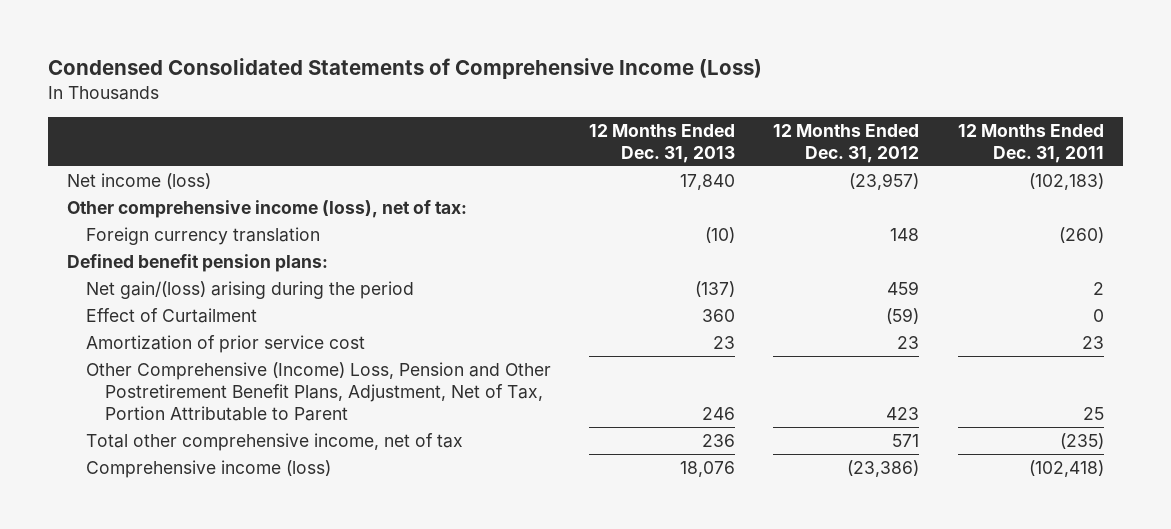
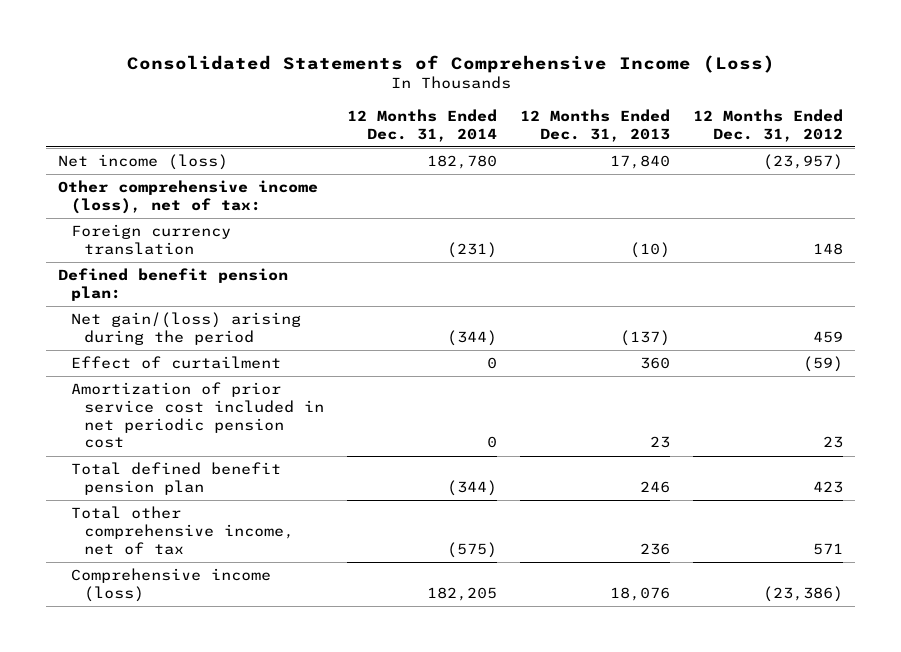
[47,58,762,80] Condensed Consolidated Statements of Comprehensive Income (Loss) -> [126,54,775,73] Consolidated Statements of Comprehensive Income (Loss)
[957,123,1104,163] 12 Months Ended Dec. 31, 2011 -> none
none -> [347,108,498,142] 12 Months Ended Dec. 31, 2014
[66,253,328,272] Defined benefit pension plans: -> [58,268,289,301] Defined benefit pension plan:
[85,307,257,323] Effect of Curtailment -> [70,356,281,370] Effect of curtailment
[85,334,365,353] Amortization of prior service cost -> [70,382,324,449] Amortization of prior service cost included in net periodic pension cost
[85,361,551,422] Other Comprehensive (Income) Loss, Pension and Other Postretirement Benefit Plans, Adjustment, Net of Tax, Portion Attributable to Parent -> [70,462,281,495] Total defined benefit pension plan

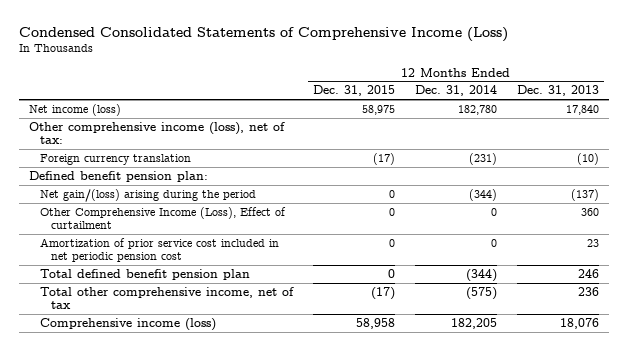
[126,54,775,73] Consolidated Statements of Comprehensive Income (Loss) -> [18,26,508,42] Condensed Consolidated Statements of Comprehensive Income (Loss)
[693,108,844,142] 12 Months Ended Dec. 31, 2012 -> none
none -> [313,85,396,97] Dec. 31, 2015
[70,356,281,370] Effect of curtailment -> [39,206,286,230] Other Comprehensive Income (Loss), Effect of curtailment

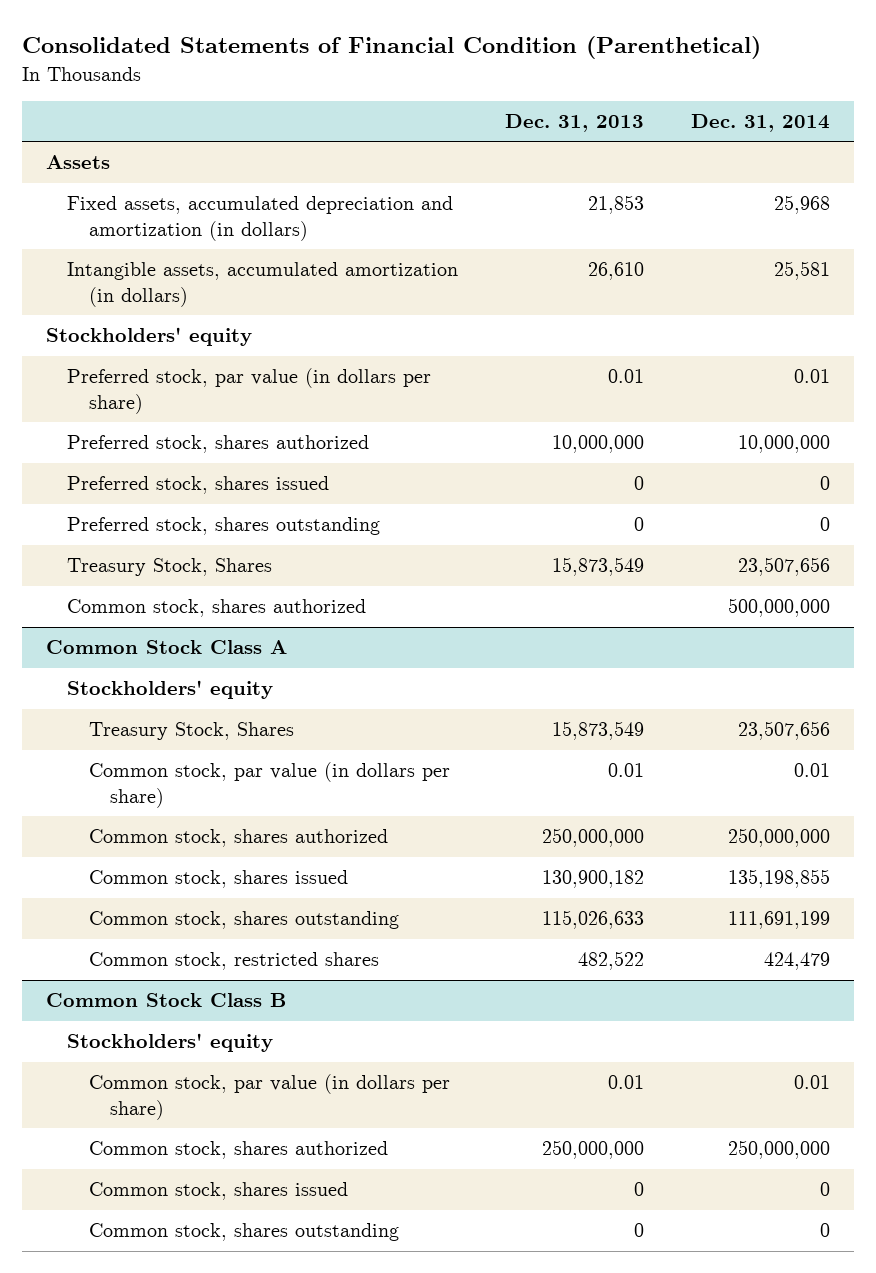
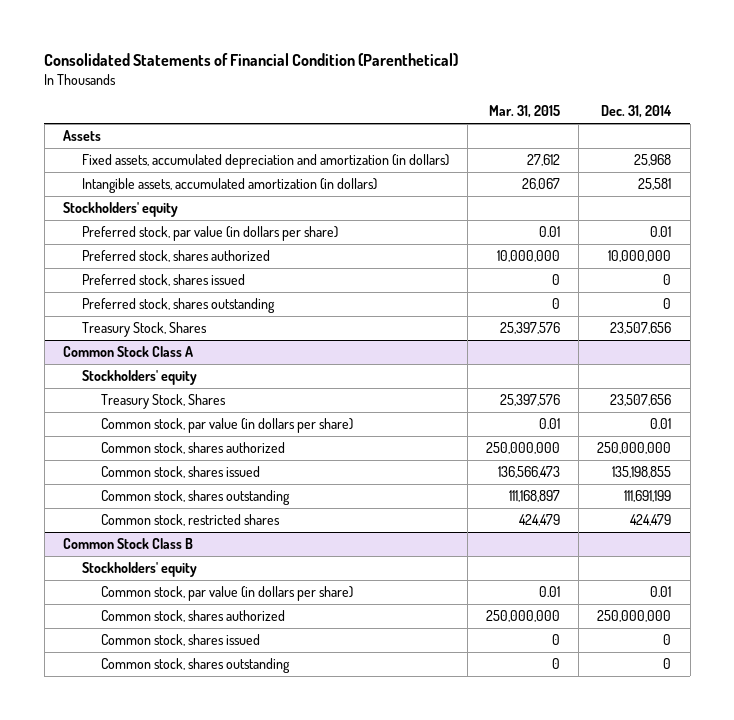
[505,113,645,132] Dec. 31, 2013 -> none
none -> [489,105,561,119] Mar. 31, 2015
[67,599,367,618] Common stock, shares authorized -> none

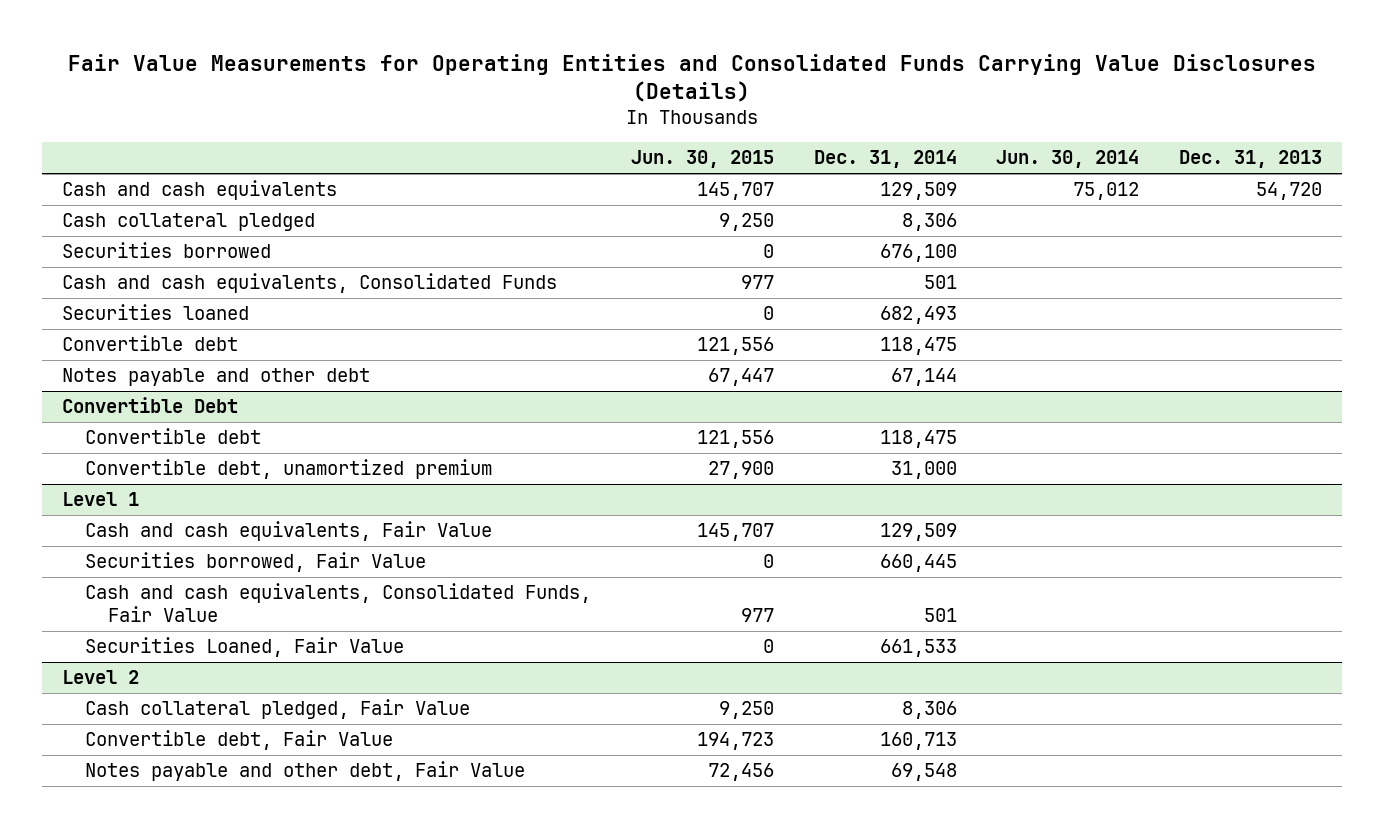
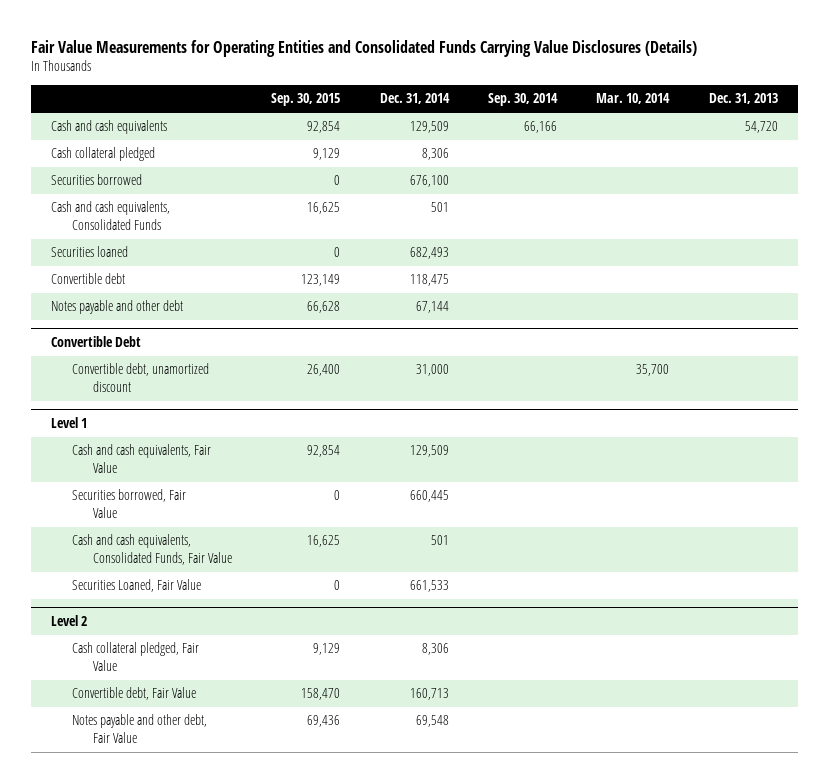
[630,150,774,169] Jun. 30, 2015 -> none
[996,150,1140,169] Jun. 30, 2014 -> none
none -> [271,93,341,107] Sep. 30, 2015
none -> [488,93,559,107] Sep. 30, 2014
none -> [596,93,671,105] Mar. 10, 2014
[85,428,262,445] Convertible debt -> none
[85,459,493,480] Convertible debt, unamortized premium -> [71,363,209,392] Convertible debt, unamortized discount

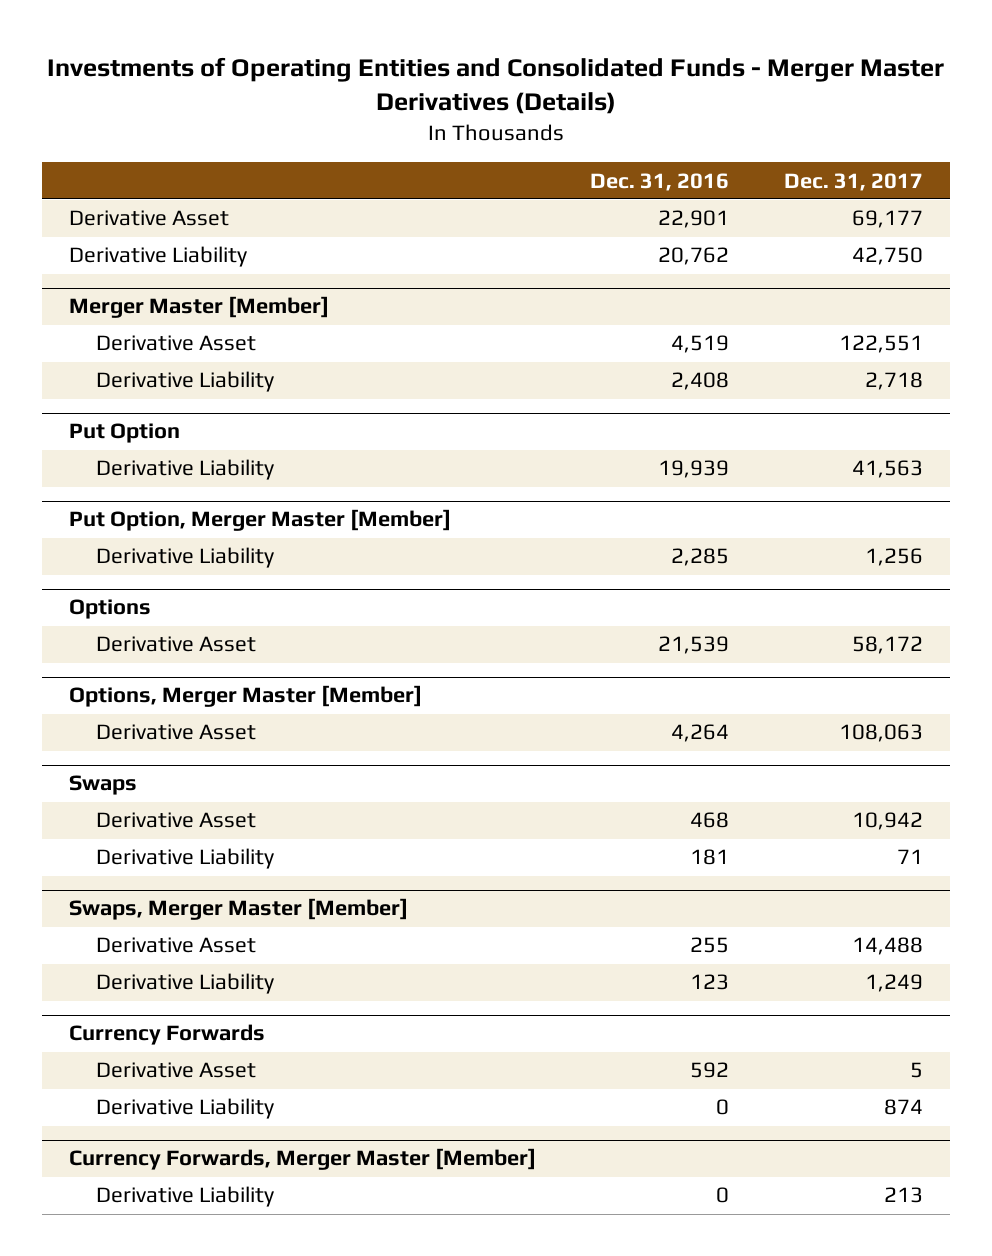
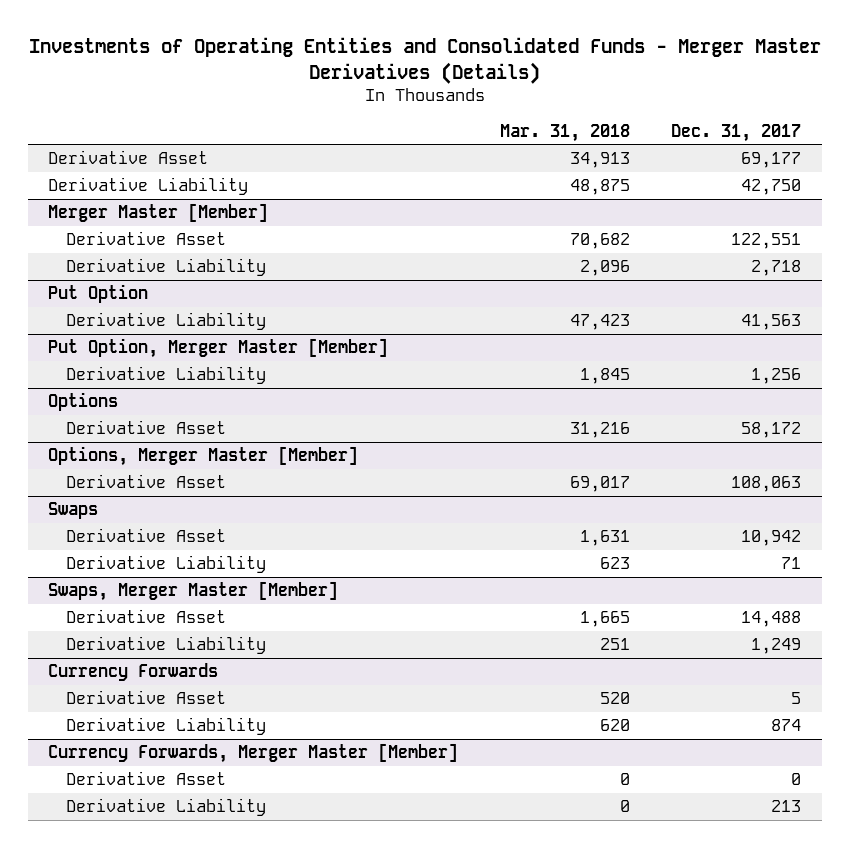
[590,172,730,191] Dec. 31, 2016 -> none
none -> [499,123,630,142] Mar. 31, 2018
none -> [66,771,227,786] Derivative Asset

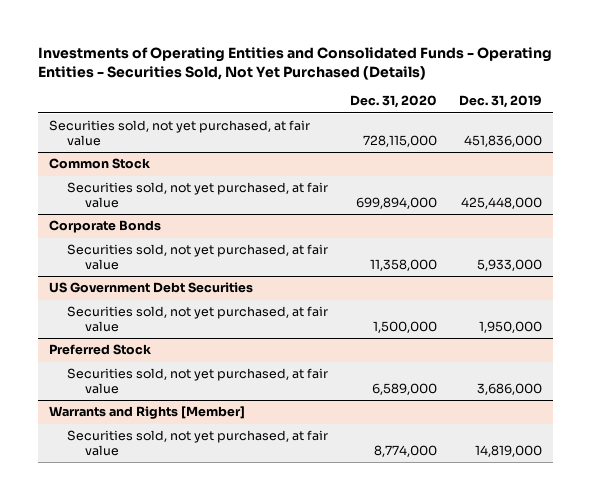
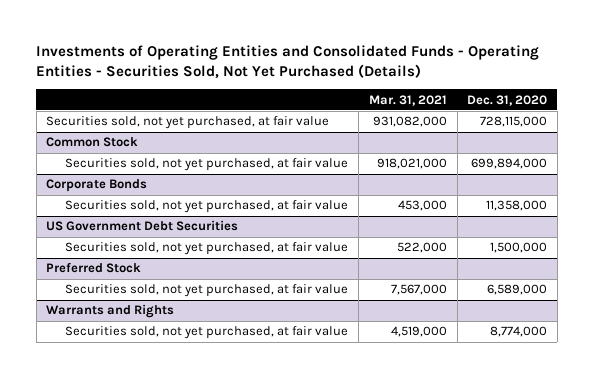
[458,95,542,109] Dec. 31, 2019 -> none
none -> [368,94,447,106] Mar. 31, 2021
[49,406,246,420] Warrants and Rights [Member] -> [46,304,175,319] Warrants and Rights

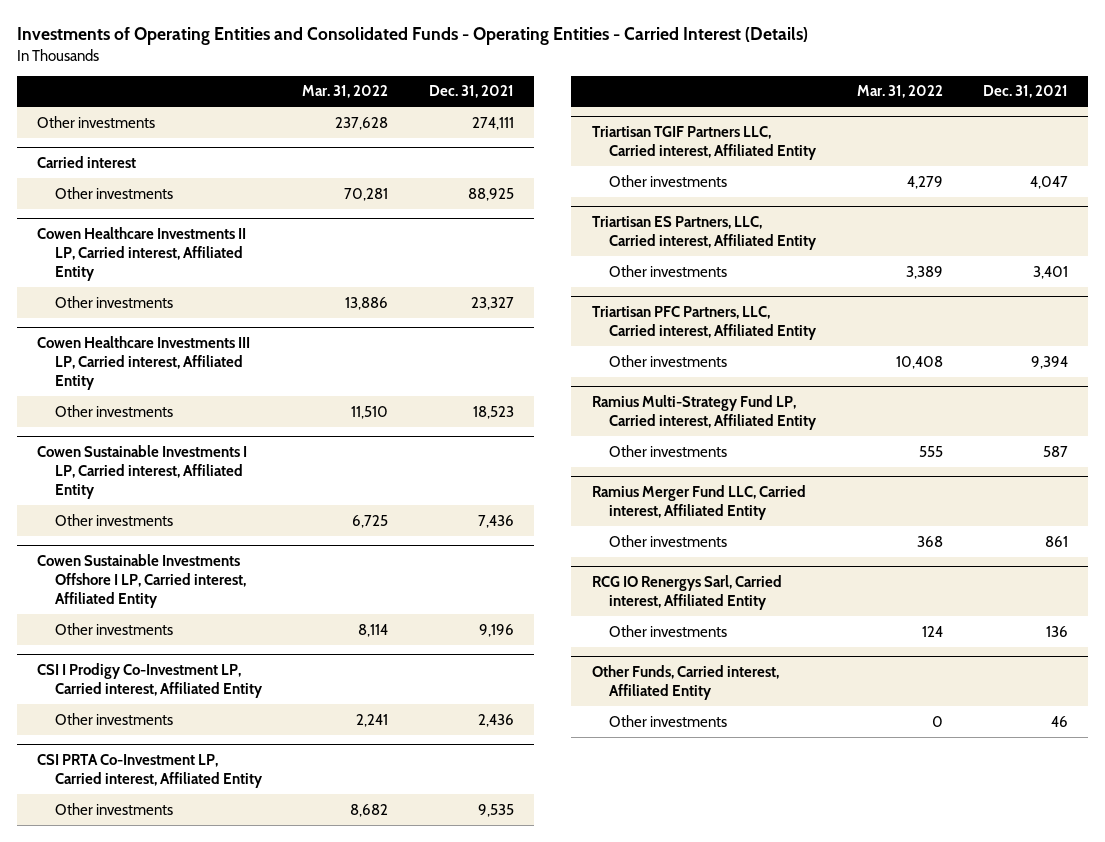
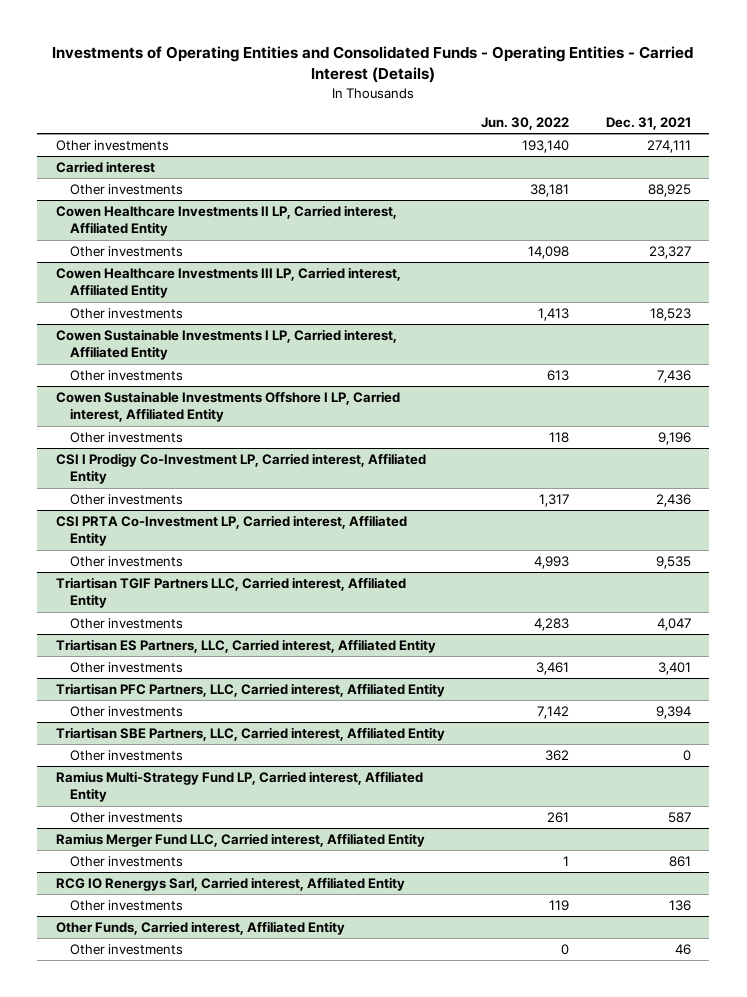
[302,85,389,99] Mar. 31, 2022 -> none
none -> [481,117,570,131] Jun. 30, 2022
none -> [55,726,445,741] Triartisan SBE Partners, LLC, Carried interest, Affiliated Entity
none -> [70,749,184,761] Other investments

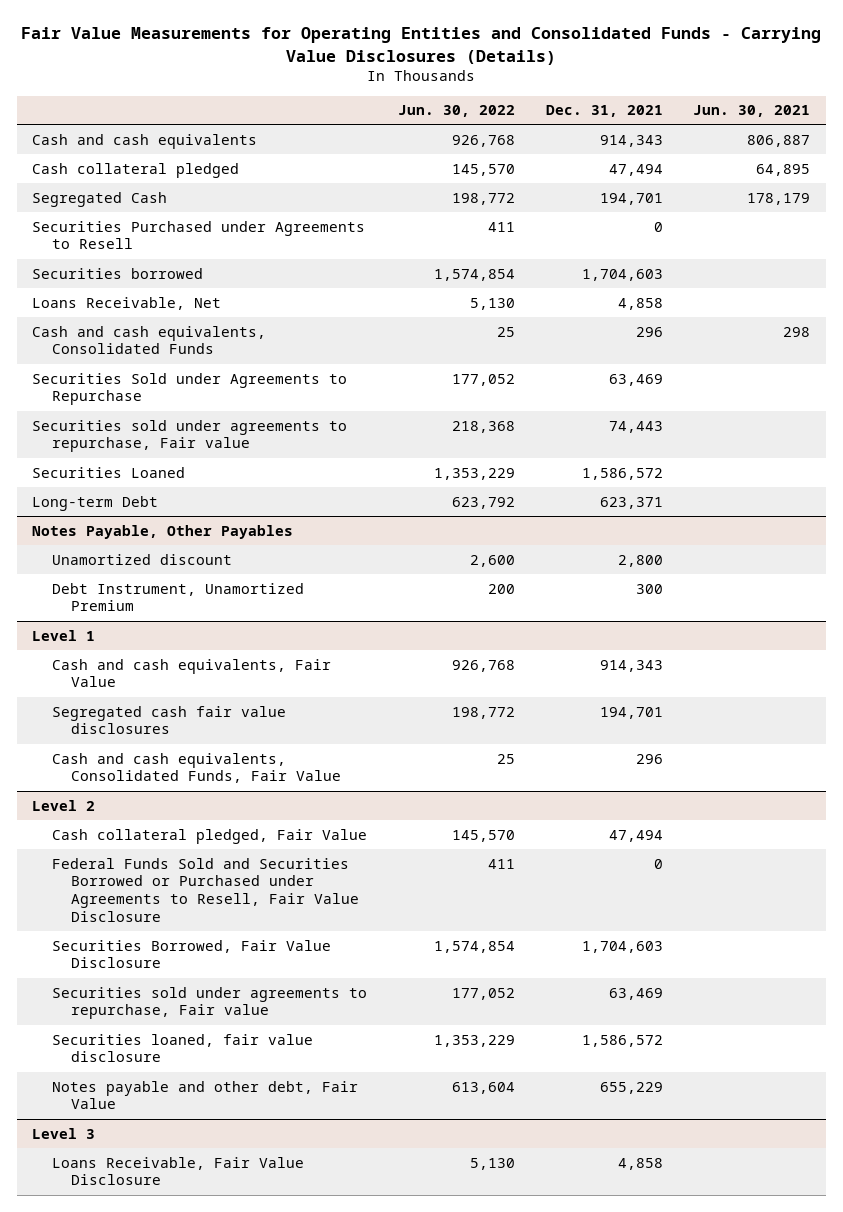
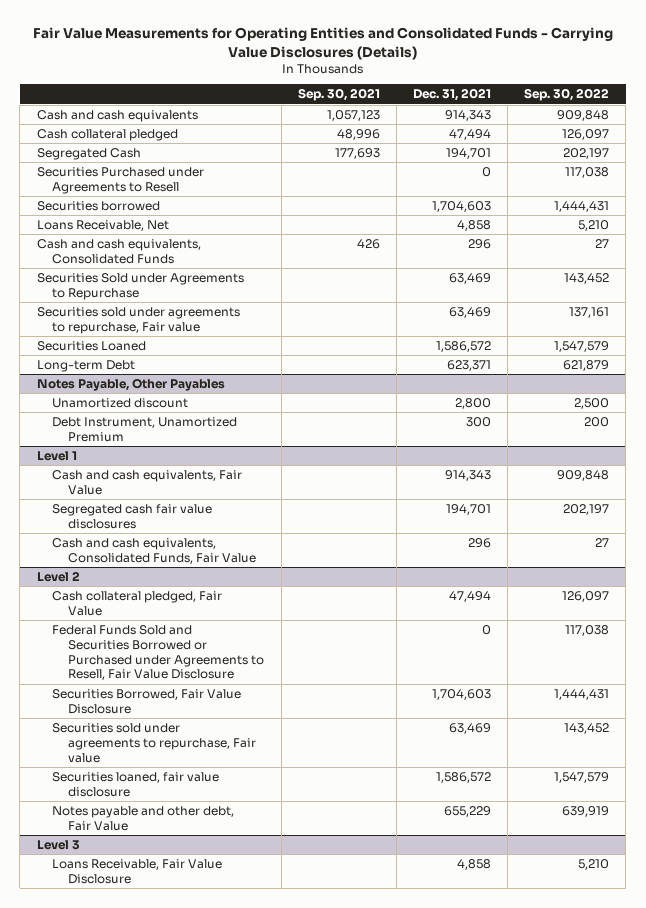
[397,105,515,118] Jun. 30, 2022 -> none
[693,105,811,118] Jun. 30, 2021 -> none
none -> [297,88,380,102] Sep. 30, 2021
none -> [524,88,610,102] Sep. 30, 2022
[608,420,663,433] 74,443 -> [448,306,491,318] 63,469

